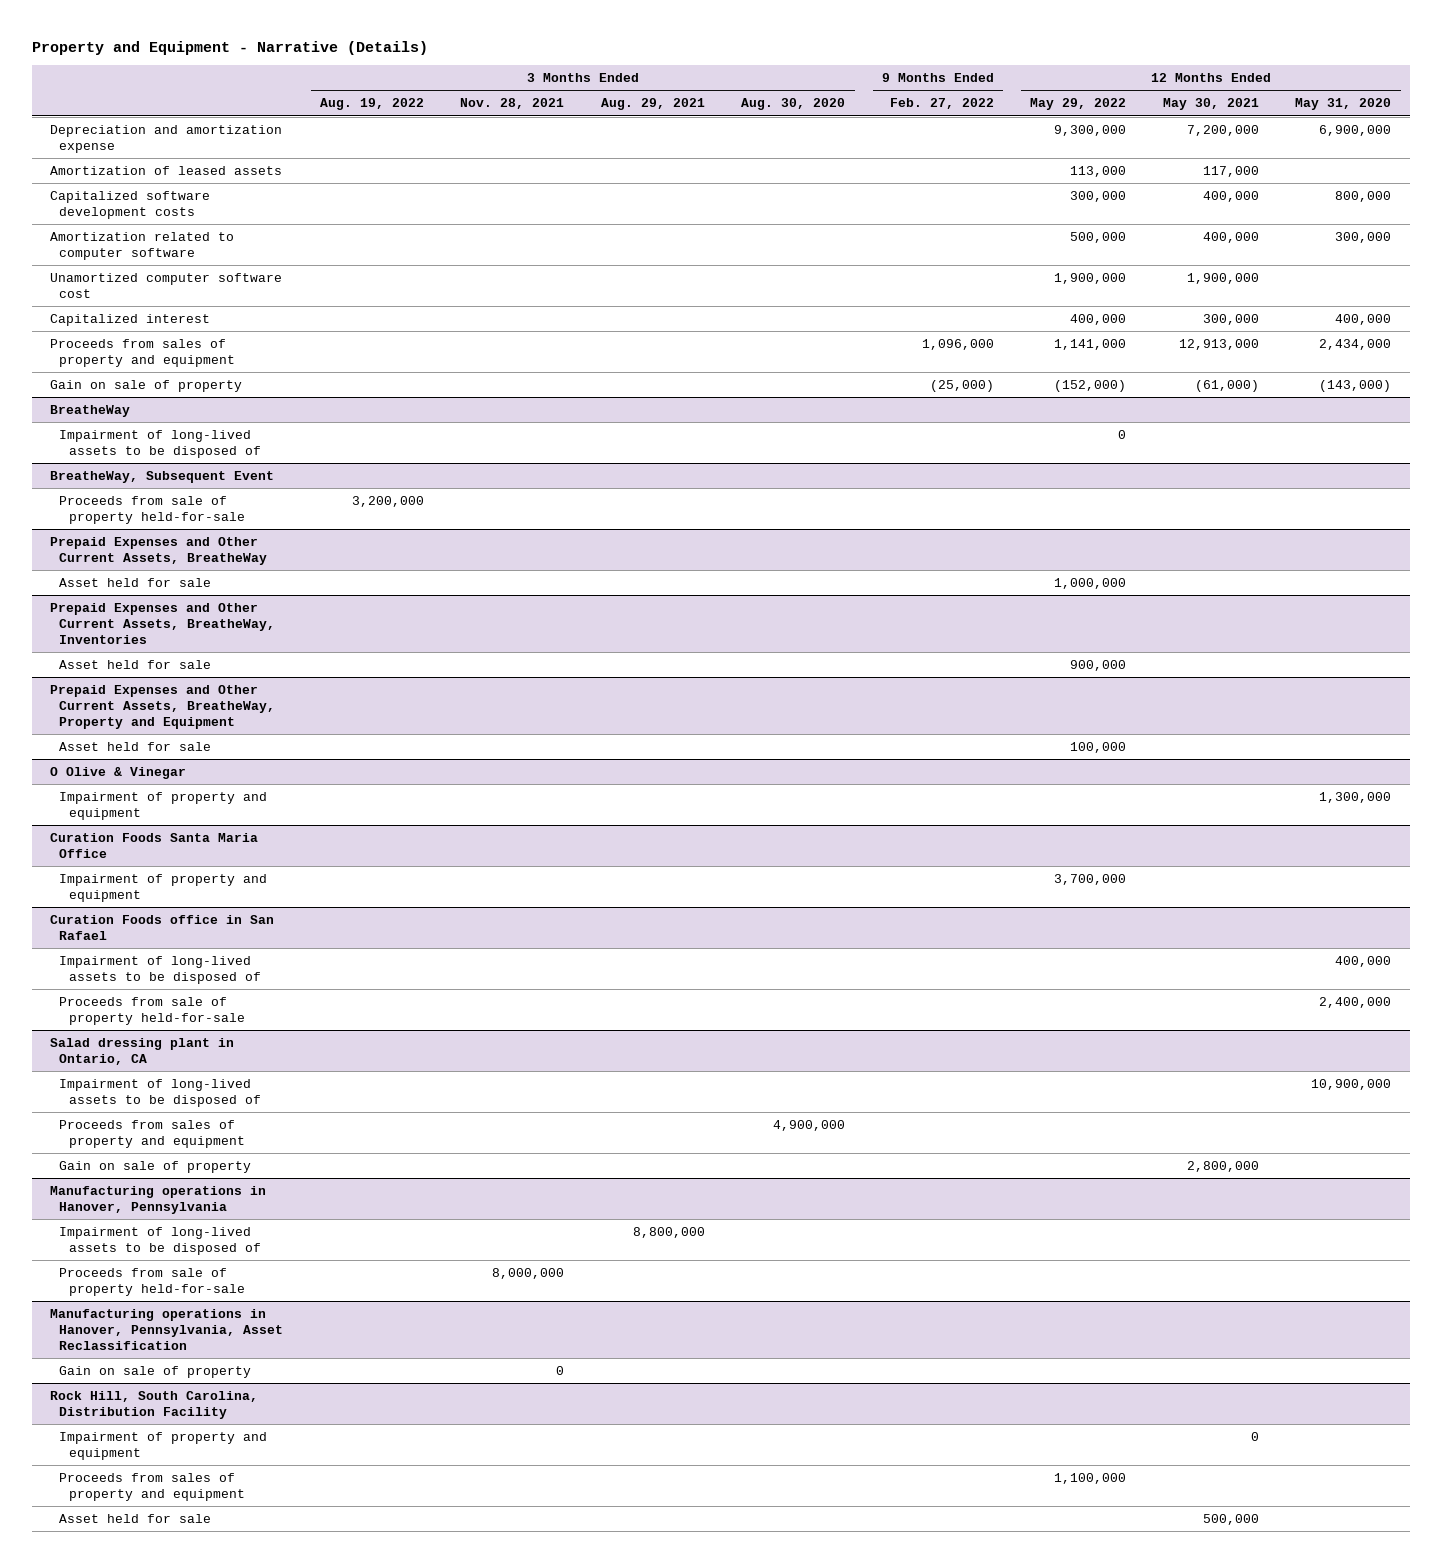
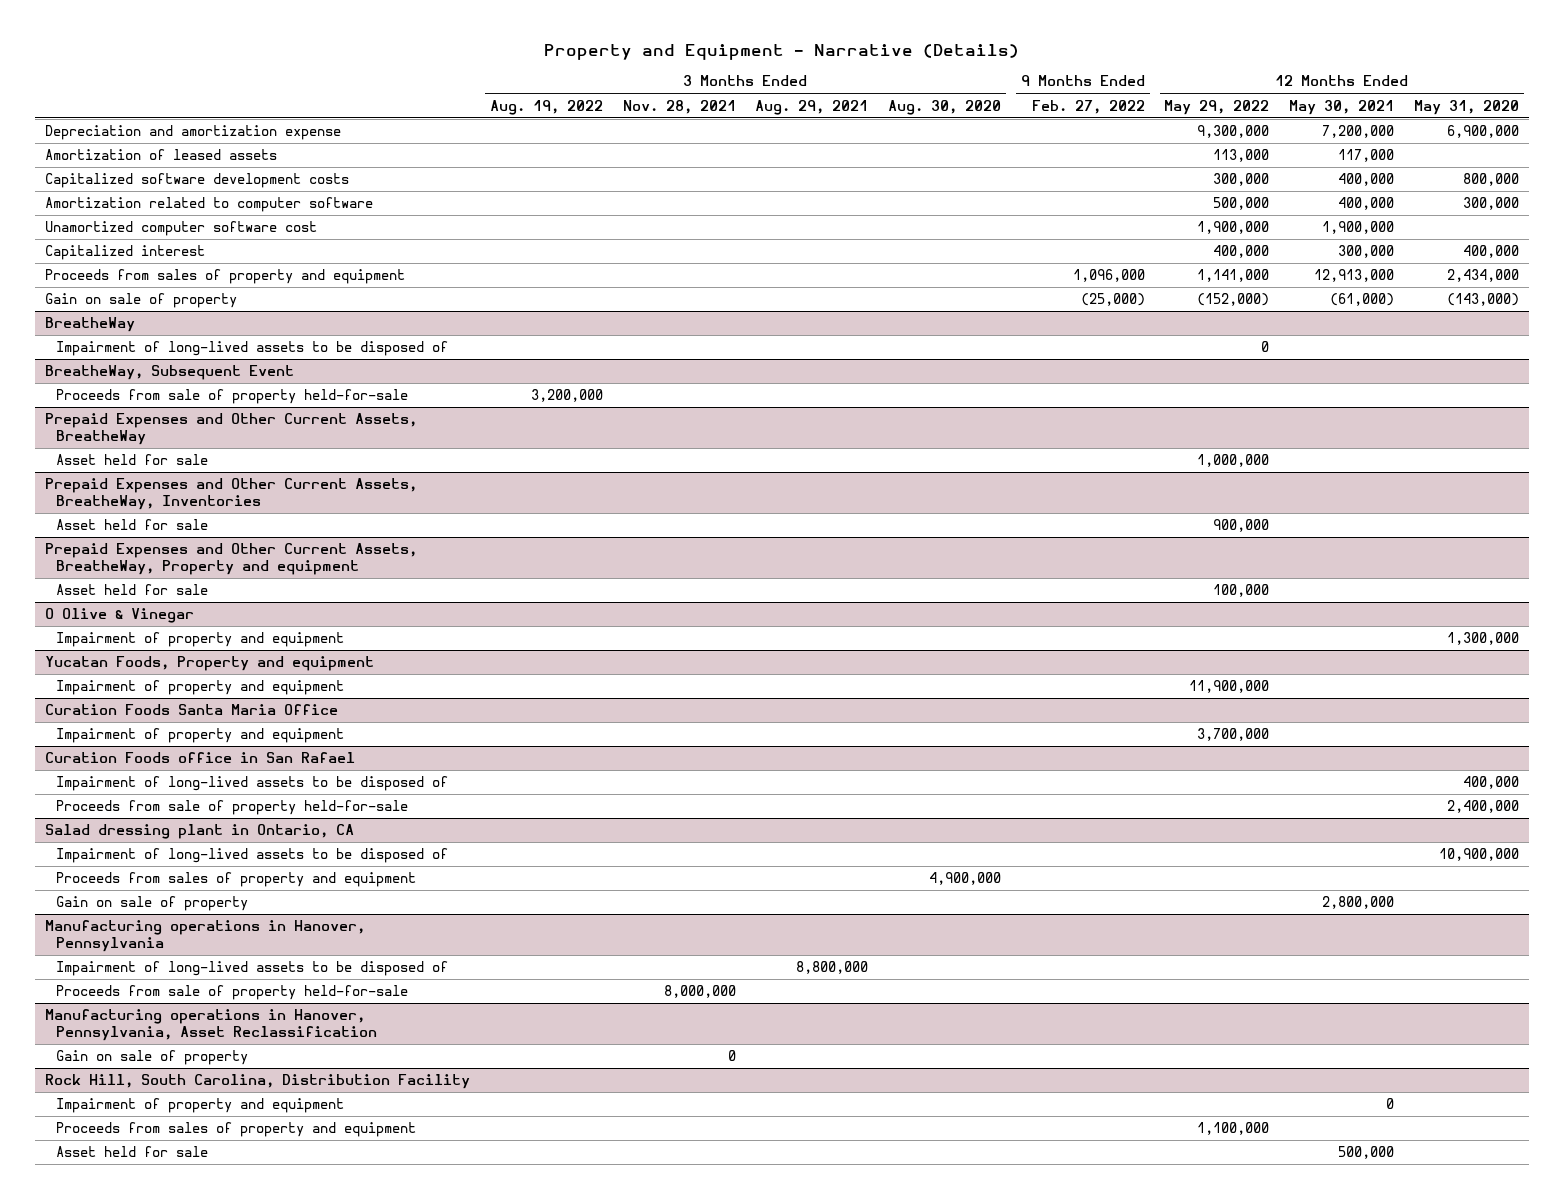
[49,684,276,729] Prepaid Expenses and Other Current Assets, BreatheWay, Property and Equipment -> [45,543,418,576] Prepaid Expenses and Other Current Assets, BreatheWay, Property and equipment
none -> [45,656,375,672] Yucatan Foods, Property and equipment
none -> [55,680,344,696] Impairment of property and equipment

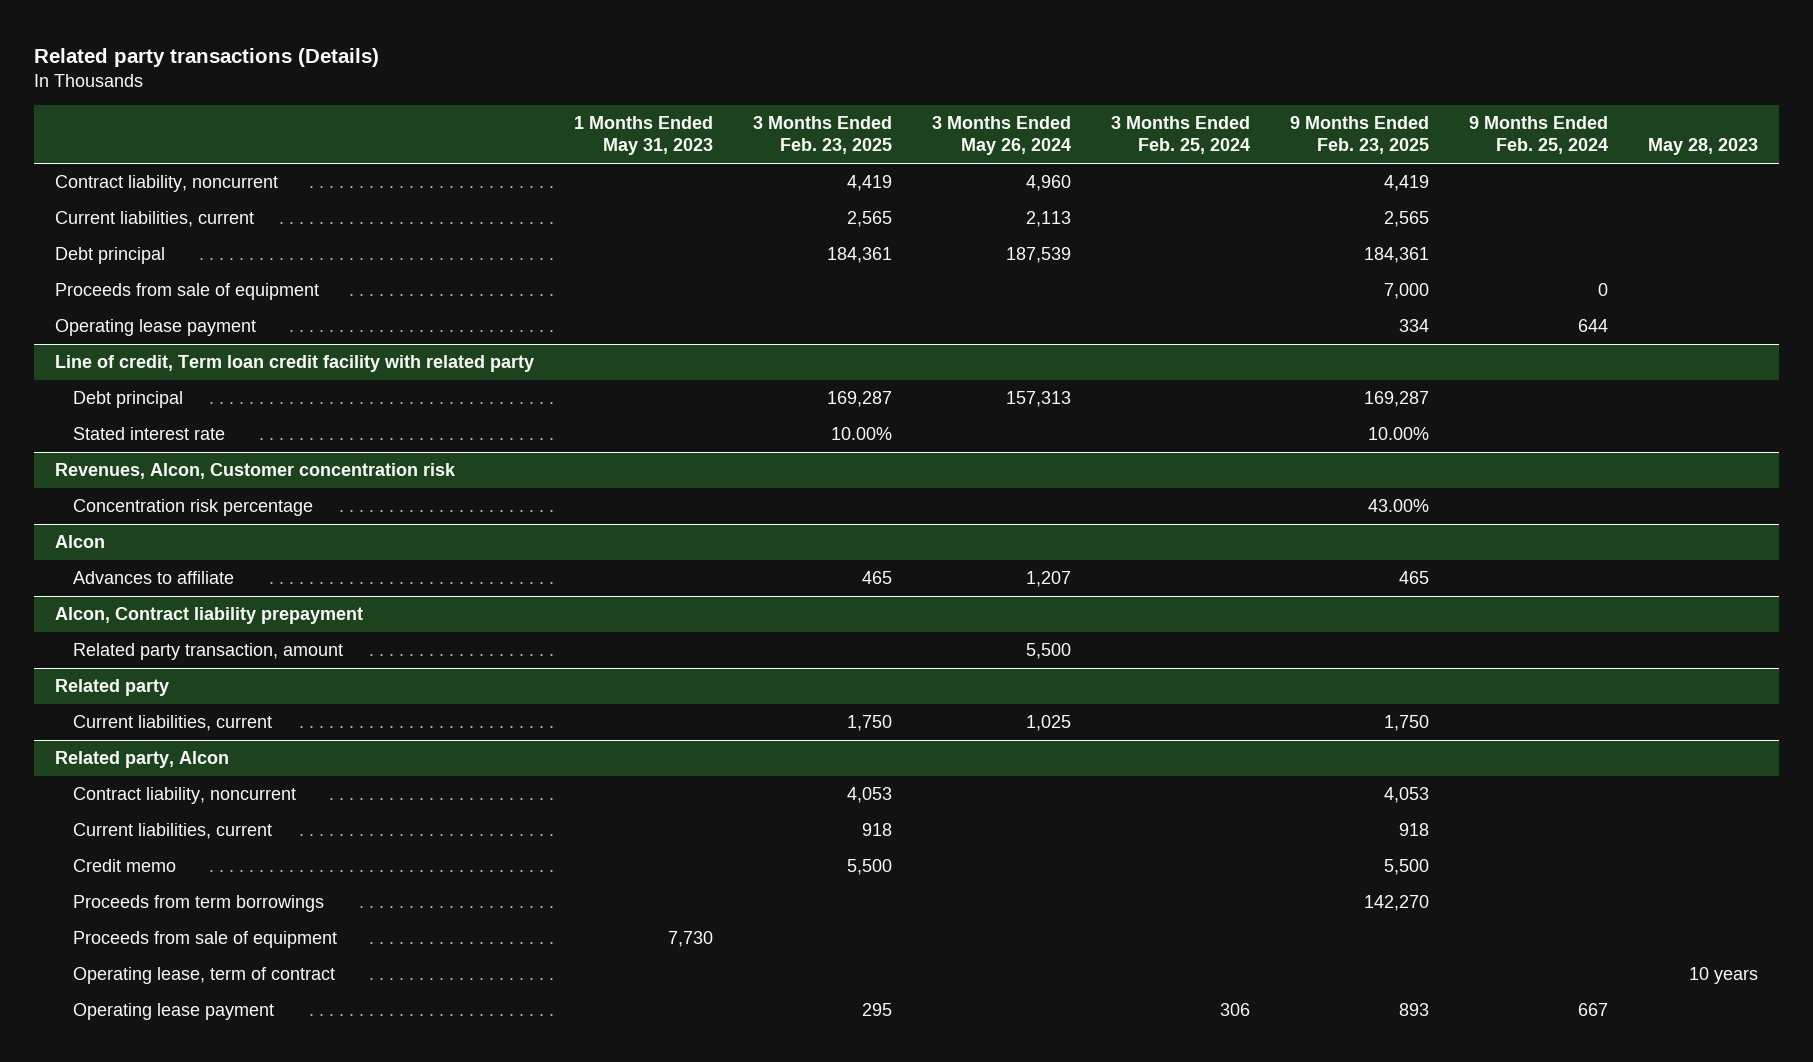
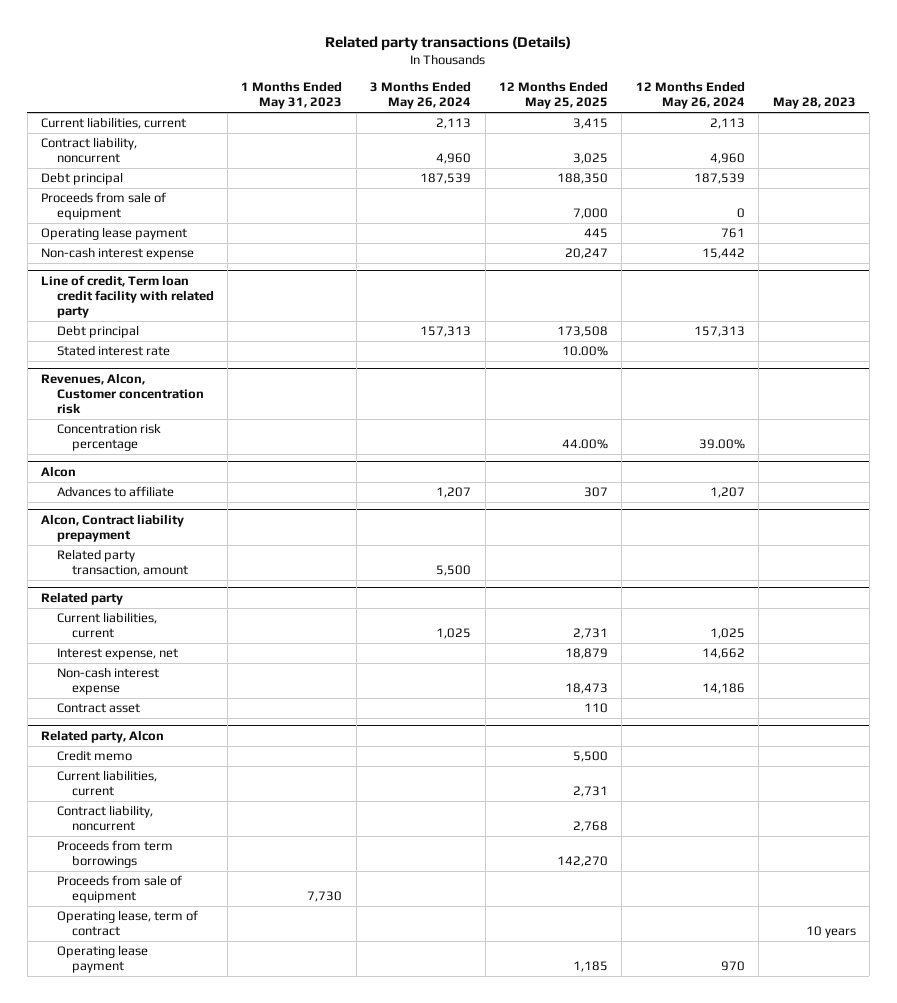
[752,116,892,155] 3 Months Ended Feb. 23, 2025 -> none
[1111,116,1251,155] 3 Months Ended Feb. 25, 2024 -> none
[1290,116,1430,155] 9 Months Ended Feb. 23, 2025 -> none
[1469,116,1609,155] 9 Months Ended Feb. 25, 2024 -> none
none -> [499,81,609,110] 12 Months Ended May 25, 2025
none -> [635,81,745,110] 12 Months Ended May 26, 2024
[54,175,278,193] Contract liability, noncurrent -> [40,137,137,164] Contract liability, noncurrent
none -> [40,247,194,261] Non-cash interest expense
none -> [56,648,178,661] Interest expense, net
none -> [56,667,159,696] Non-cash interest expense
none -> [56,703,140,714] Contract asset
[73,823,273,840] Current liabilities, current -> [56,770,157,797] Current liabilities, current
[73,787,297,805] Contract liability, noncurrent -> [56,805,153,832] Contract liability, noncurrent

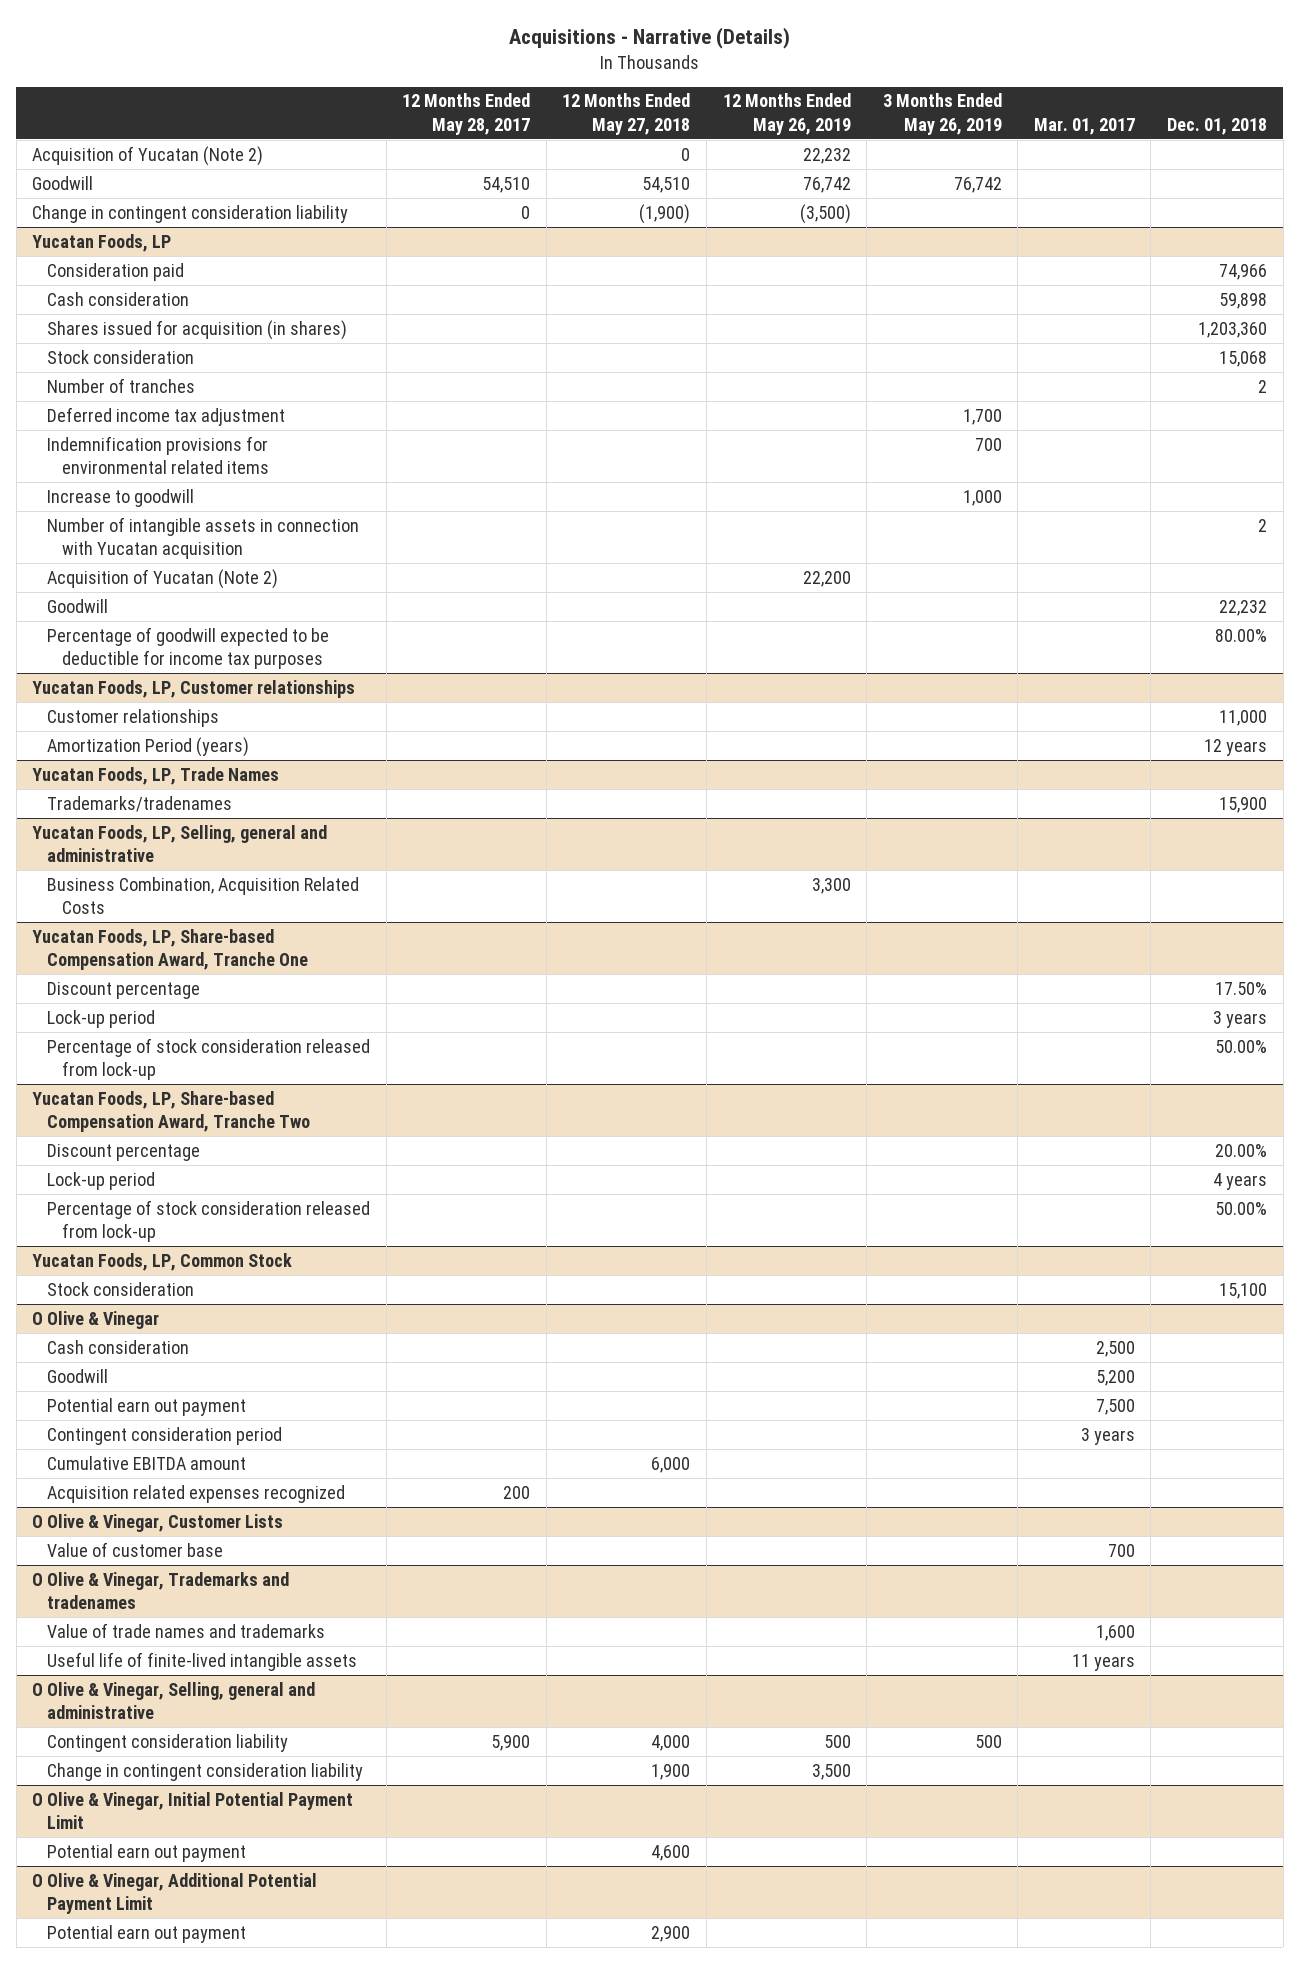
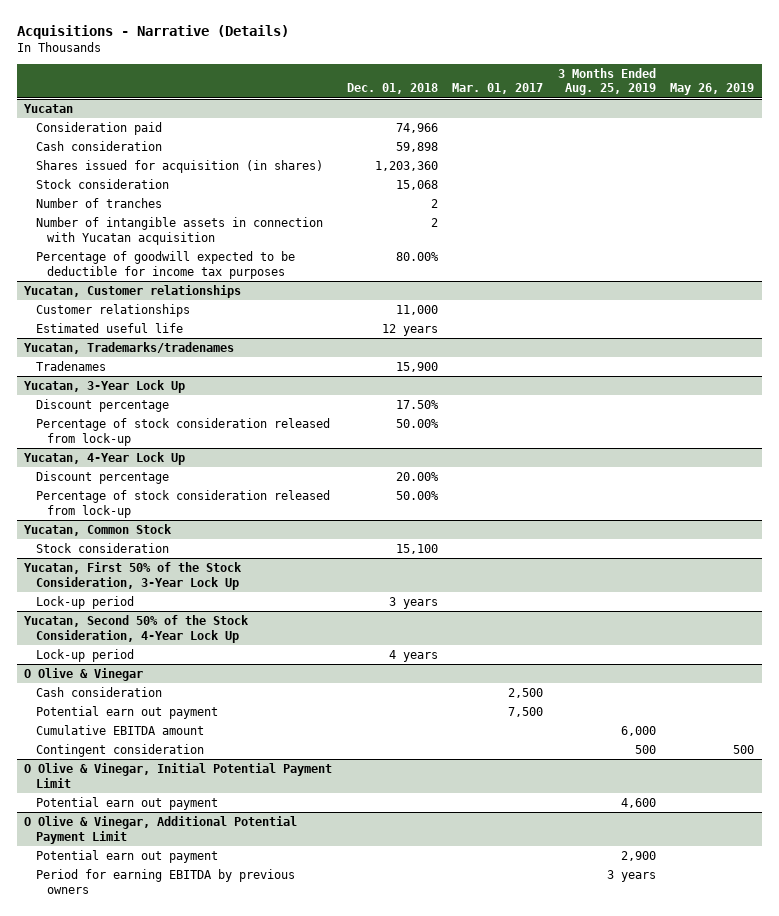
[402,93,531,135] 12 Months Ended May 28, 2017 -> none
[562,93,691,135] 12 Months Ended May 27, 2018 -> none
[722,93,851,135] 12 Months Ended May 26, 2019 -> none
[882,93,1002,135] 3 Months Ended May 26, 2019 -> none
none -> [557,67,656,96] 3 Months Ended Aug. 25, 2019
none -> [670,83,755,96] May 26, 2019
[32,145,264,166] Acquisition of Yucatan (Note 2) -> none
[32,175,94,190] Goodwill -> none
[32,204,349,223] Change in contingent consideration liability -> none
[32,233,172,252] Yucatan Foods, LP -> [24,104,74,114] Yucatan
[47,406,286,426] Deferred income tax adjustment -> none
[47,435,269,475] Indemnification provisions for environmental related items -> none
[47,488,195,507] Increase to goodwill -> none
[47,568,279,589] Acquisition of Yucatan (Note 2) -> none
[47,598,109,613] Goodwill -> none
[32,679,356,698] Yucatan Foods, LP, Customer relationships -> [24,285,242,299] Yucatan, Customer relationships
[32,766,280,785] Yucatan Foods, LP, Trade Names -> none
[47,795,233,812] Trademarks/tradenames -> none
[32,824,328,863] Yucatan Foods, LP, Selling, general and administrative -> none
[47,876,360,915] Business Combination, Acquisition Related Costs -> none
[47,736,250,757] Amortization Period (years) -> [35,323,183,334] Estimated useful life
none -> [24,342,235,355] Yucatan, Trademarks/tradenames
none -> [35,361,106,372] Tradenames
[32,928,309,971] Yucatan Foods, LP, Share-based Compensation Award, Tranche One -> [24,380,186,394] Yucatan, 3-Year Lock Up
[47,1009,156,1028] Lock-up period -> none
[32,1090,311,1133] Yucatan Foods, LP, Share-based Compensation Award, Tranche Two -> [24,452,186,466] Yucatan, 4-Year Lock Up
[47,1171,156,1190] Lock-up period -> none
[32,1252,293,1271] Yucatan Foods, LP, Common Stock -> [24,524,173,537] Yucatan, Common Stock
none -> [24,562,243,590] Yucatan, First 50% of the Stock Consideration, 3-Year Lock Up
none -> [35,596,134,610] Lock-up period
none -> [24,615,250,643] Yucatan, Second 50% of the Stock Consideration, 4-Year Lock Up
none -> [35,649,134,663] Lock-up period
[47,1368,109,1383] Goodwill -> none
[47,1426,283,1445] Contingent consideration period -> none
[47,1484,346,1503] Acquisition related expenses recognized -> none
[32,1513,284,1532] O Olive & Vinegar, Customer Lists -> none
[47,1541,224,1557] Value of customer base -> none
[32,1571,290,1610] O Olive & Vinegar, Trademarks and tradenames -> none
[47,1622,326,1638] Value of trade names and trademarks -> none
[47,1651,358,1671] Useful life of finite-lived intangible assets -> none
[32,1681,316,1720] O Olive & Vinegar, Selling, general and administrative -> none
[47,1733,289,1752] Contingent consideration liability -> none
[47,1762,364,1781] Change in contingent consideration liability -> none
none -> [35,744,204,758] Contingent consideration
none -> [35,869,295,894] Period for earning EBITDA by previous owners

